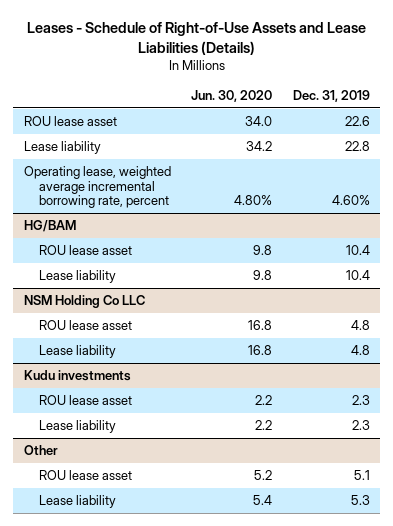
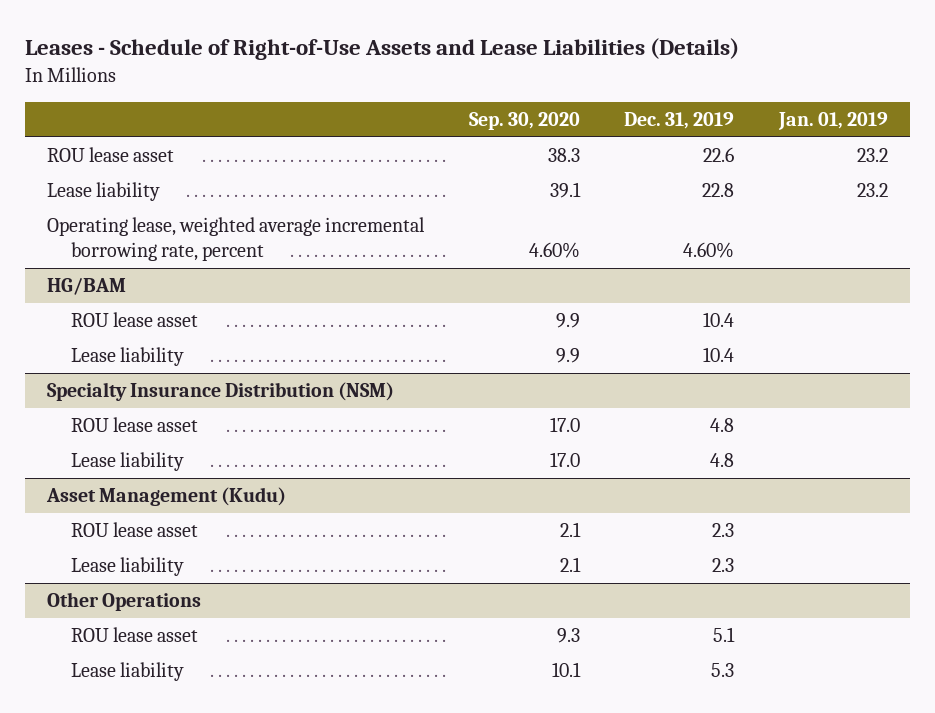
[191,90,273,103] Jun. 30, 2020 -> none
none -> [468,111,580,130] Sep. 30, 2020
none -> [778,111,889,130] Jan. 01, 2019
[23,295,145,309] NSM Holding Co LLC -> [46,382,394,402] Specialty Insurance Distribution (NSM)
[23,370,131,382] Kudu investments -> [45,487,286,507] Asset Management (Kudu)
[23,445,58,456] Other -> [46,592,201,612] Other Operations

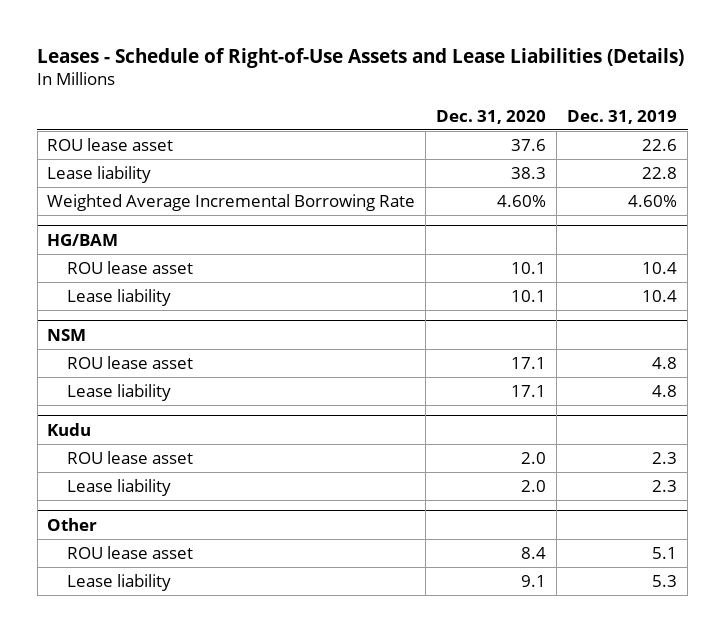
[468,111,580,130] Sep. 30, 2020 -> none
[778,111,889,130] Jan. 01, 2019 -> none
none -> [436,109,547,124] Dec. 31, 2020
[46,217,425,262] Operating lease, weighted average incremental borrowing rate, percent -> [47,193,416,211] Weighted Average Incremental Borrowing Rate
[46,382,394,402] Specialty Insurance Distribution (NSM) -> [47,328,87,341] NSM
[45,487,286,507] Asset Management (Kudu) -> [47,422,92,436] Kudu
[46,592,201,612] Other Operations -> [47,517,98,531] Other

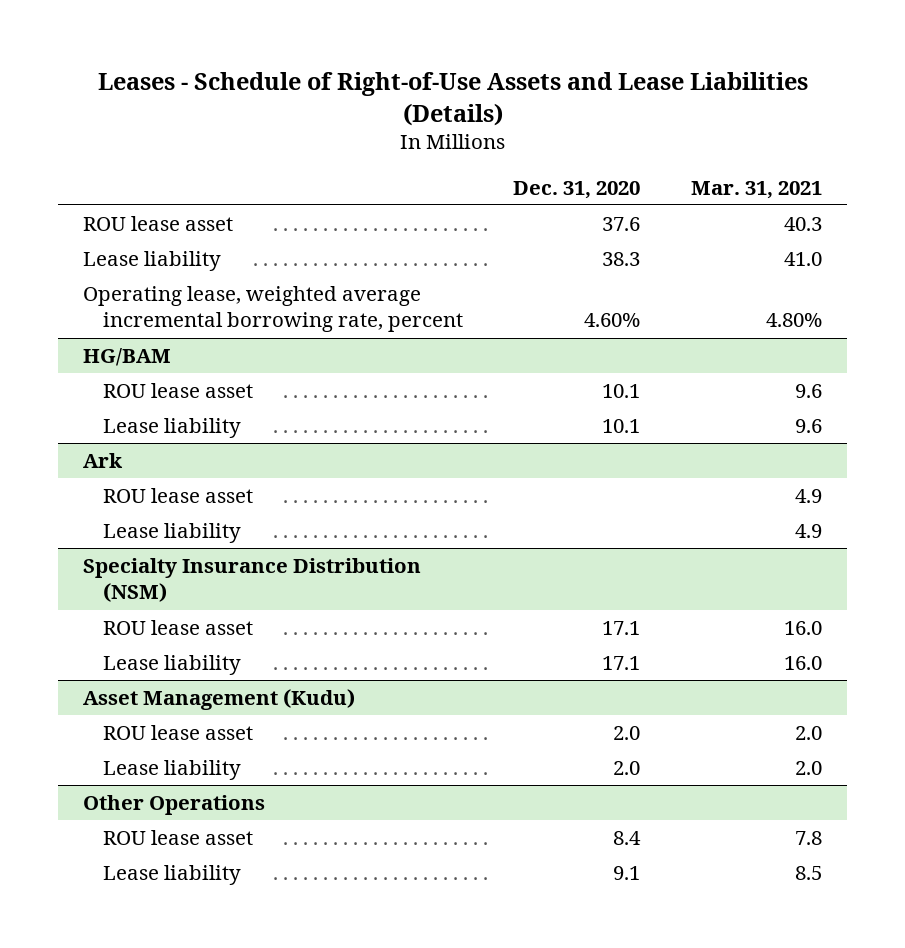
[567,109,678,124] Dec. 31, 2019 -> none
none -> [690,180,822,199] Mar. 31, 2021
[47,193,416,211] Weighted Average Incremental Borrowing Rate -> [83,286,463,333] Operating lease, weighted average incremental borrowing rate, percent
none -> [83,453,124,469] Ark
none -> [102,488,253,504] ROU lease asset
none -> [102,523,241,544] Lease liability
[47,328,87,341] NSM -> [83,558,422,603] Specialty Insurance Distribution (NSM)
[47,422,92,436] Kudu -> [83,689,356,711] Asset Management (Kudu)
[47,517,98,531] Other -> [83,795,266,816] Other Operations

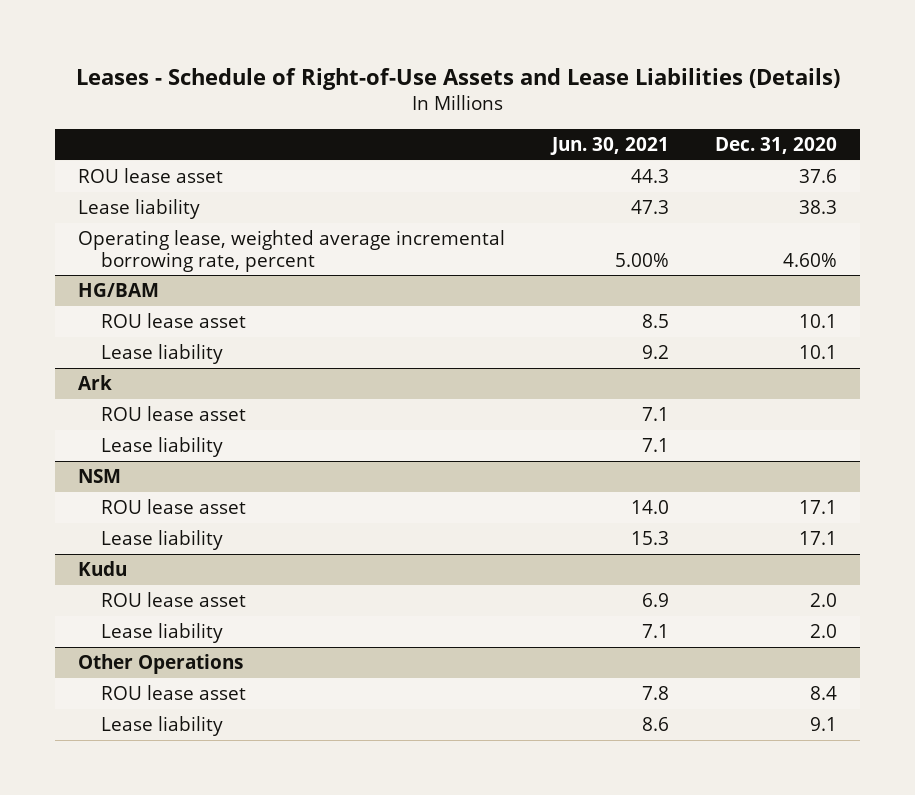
[690,180,822,199] Mar. 31, 2021 -> none
none -> [549,137,669,156] Jun. 30, 2021
[83,558,422,603] Specialty Insurance Distribution (NSM) -> [78,468,122,483] NSM
[83,689,356,711] Asset Management (Kudu) -> [78,560,128,576] Kudu

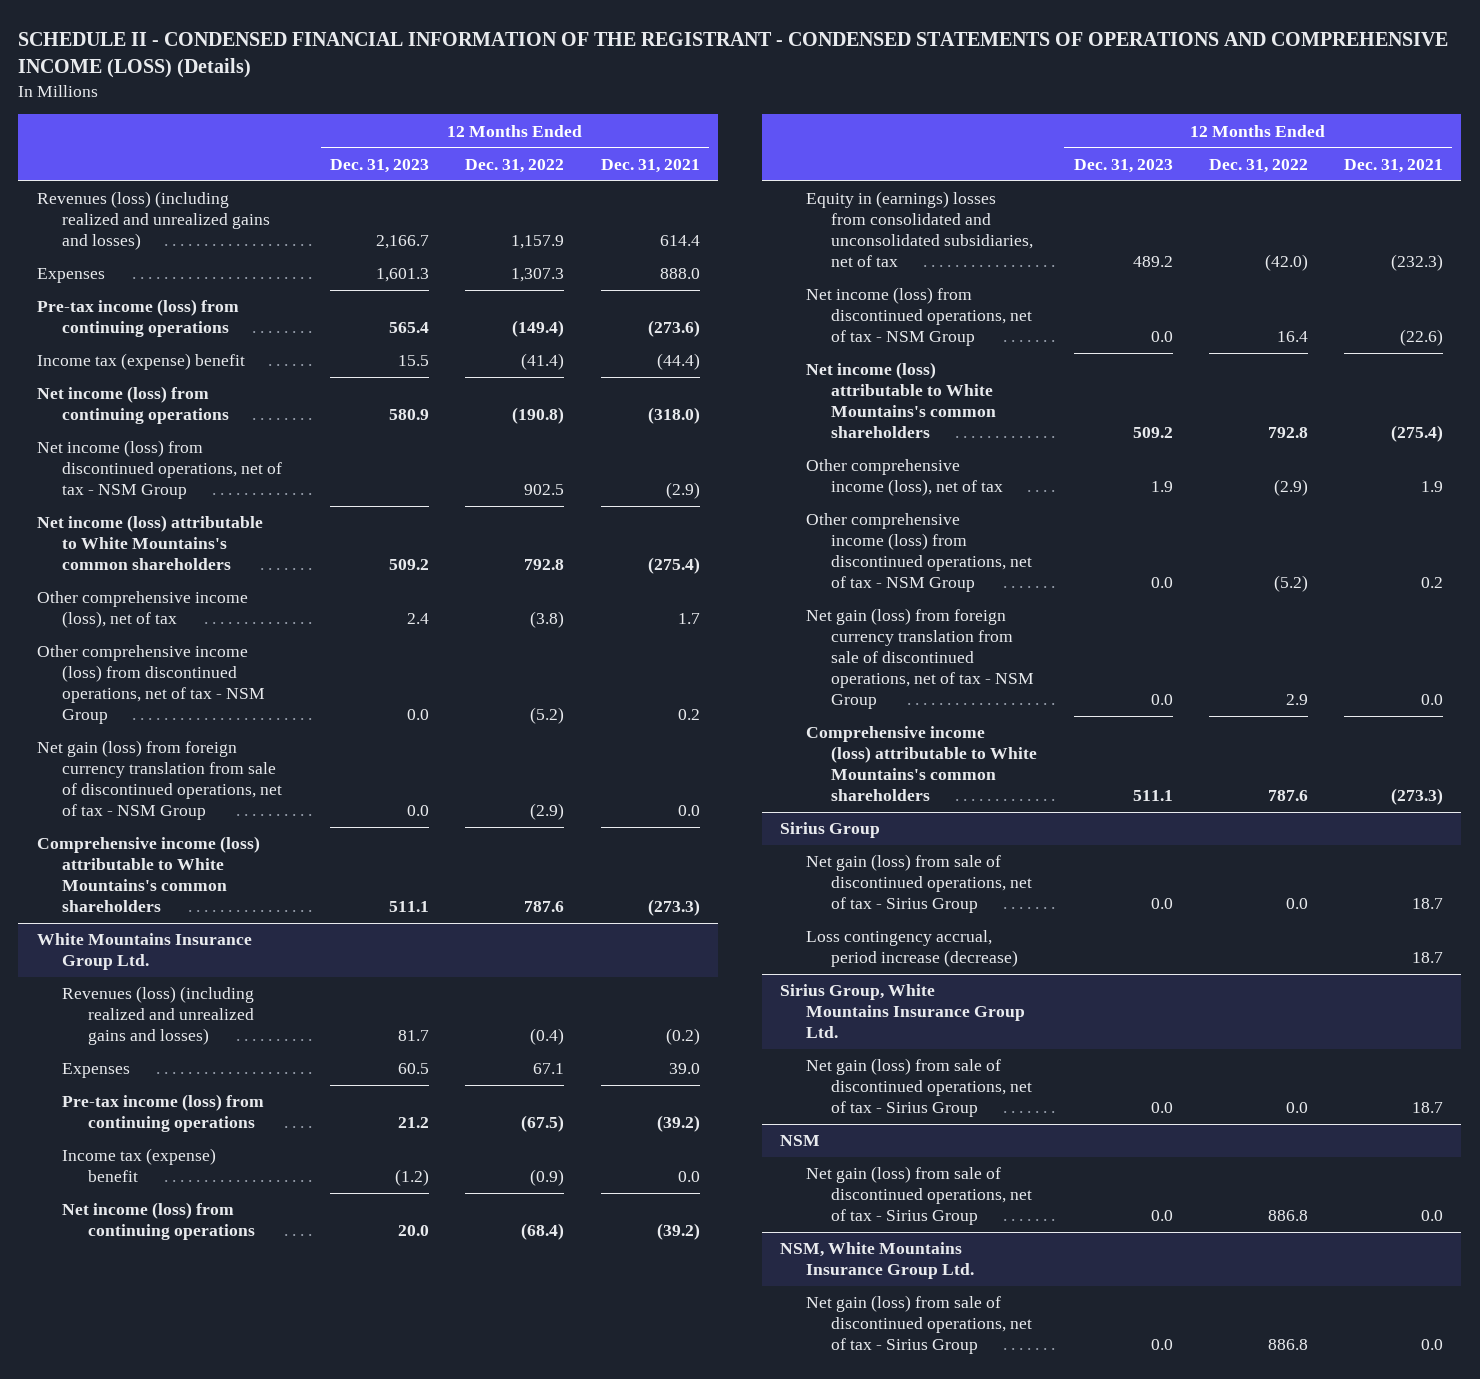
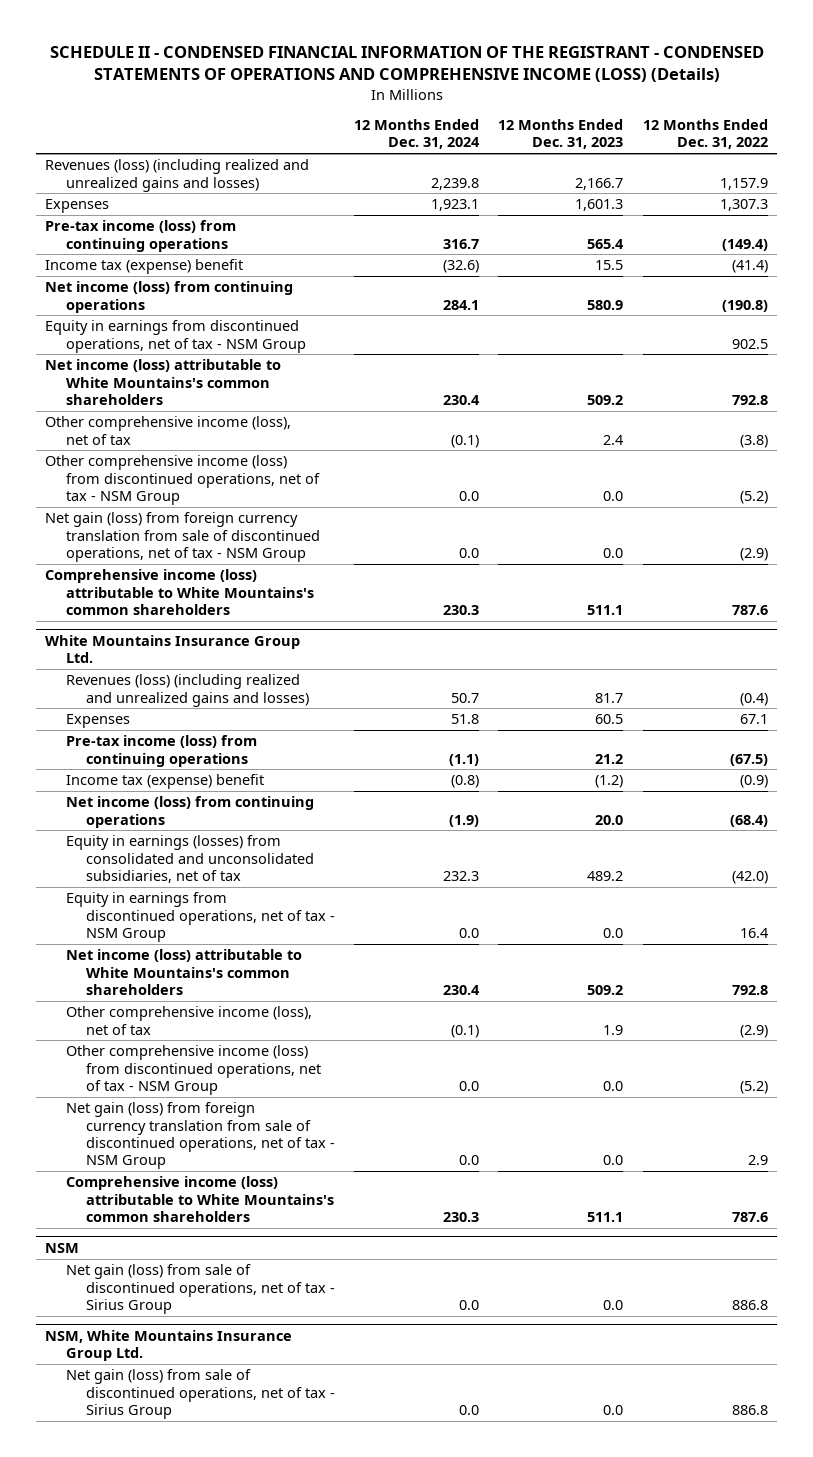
[600,159,700,174] Dec. 31, 2021 -> none
none -> [354,118,481,150] 12 Months Ended Dec. 31, 2024
[36,440,283,499] Net income (loss) from discontinued operations, net of tax - NSM Group -> [45,320,306,353] Equity in earnings from discontinued operations, net of tax - NSM Group
[805,191,1034,267] Equity in (earnings) losses from consolidated and unconsolidated subsidiaries, net of tax -> [65,835,314,883] Equity in earnings (losses) from consolidated and unconsolidated subsidiaries, net of tax
[805,287,1033,346] Net income (loss) from discontinued operations, net of tax - NSM Group -> [65,892,335,942] Equity in earnings from discontinued operations, net of tax - NSM Group
[779,822,880,839] Sirius Group -> none
[805,854,1033,913] Net gain (loss) from sale of discontinued operations, net of tax - Sirius Group -> none
[805,930,1019,968] Loss contingency accrual, period increase (decrease) -> none
[779,984,1025,1038] Sirius Group, White Mountains Insurance Group Ltd. -> none
[805,1058,1033,1117] Net gain (loss) from sale of discontinued operations, net of tax - Sirius Group -> none

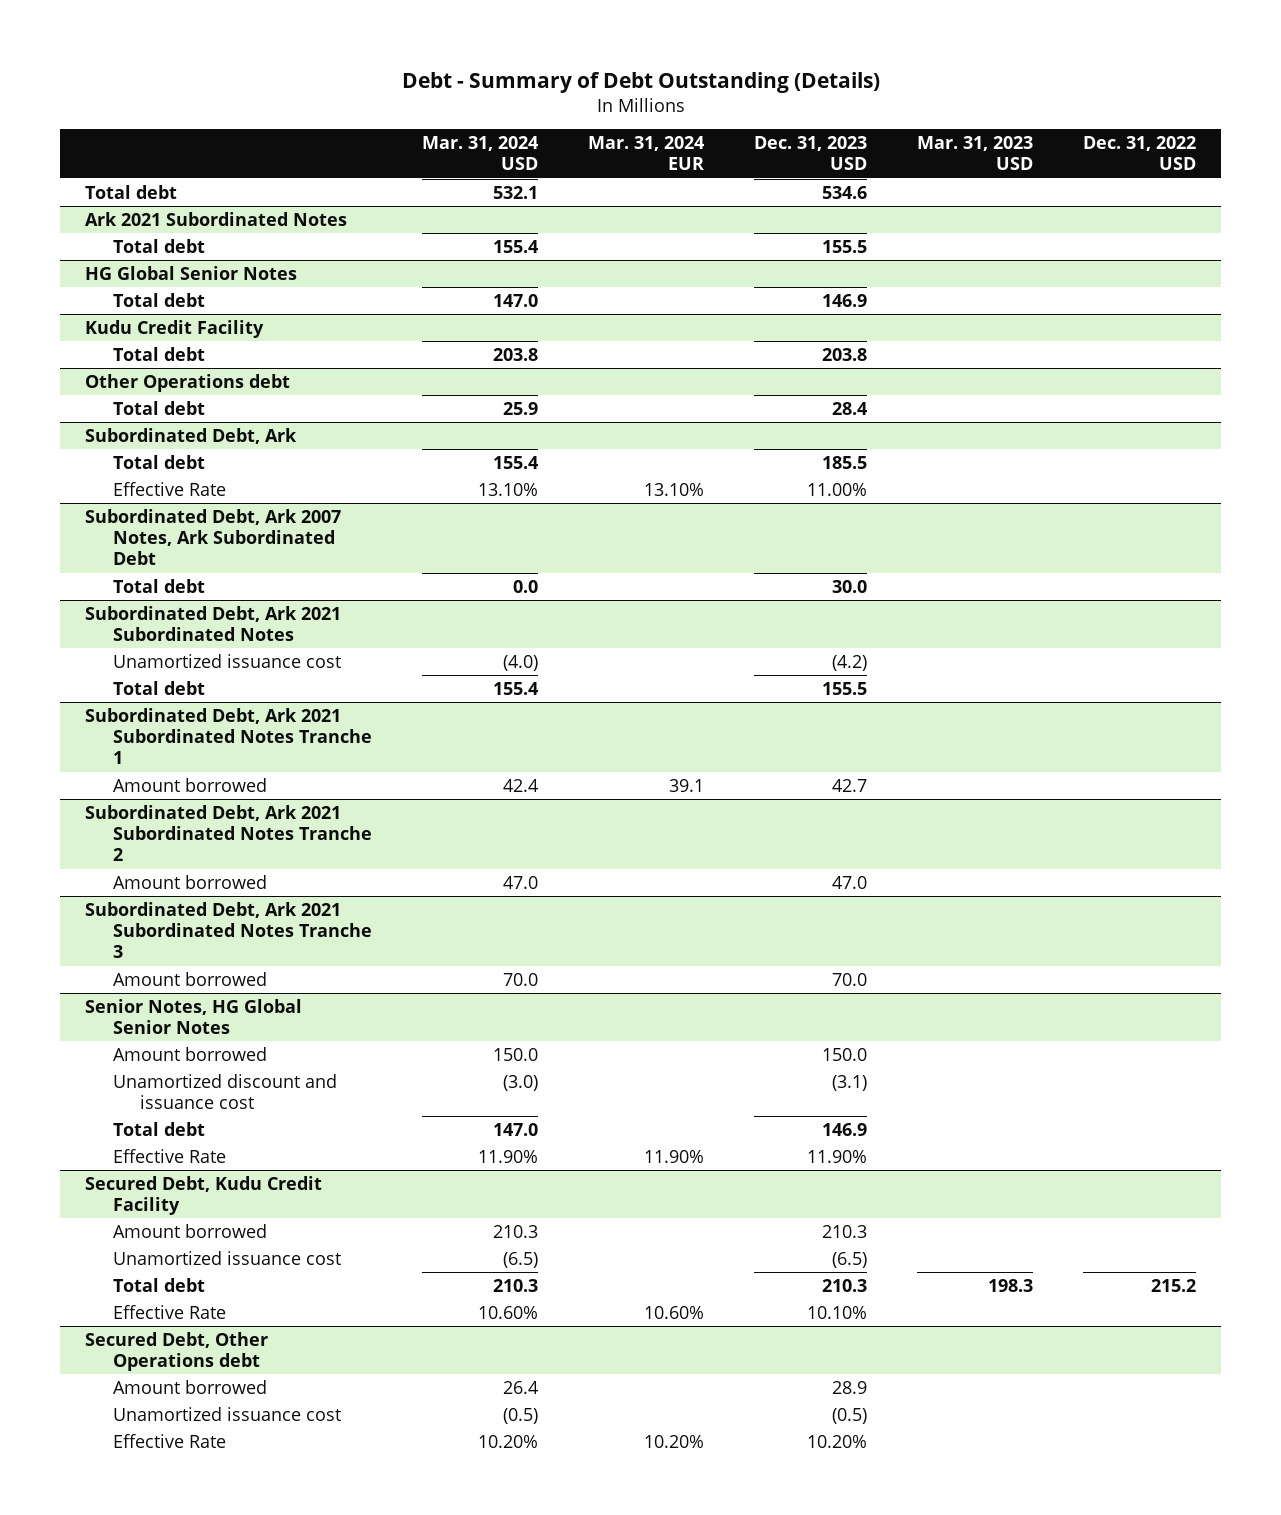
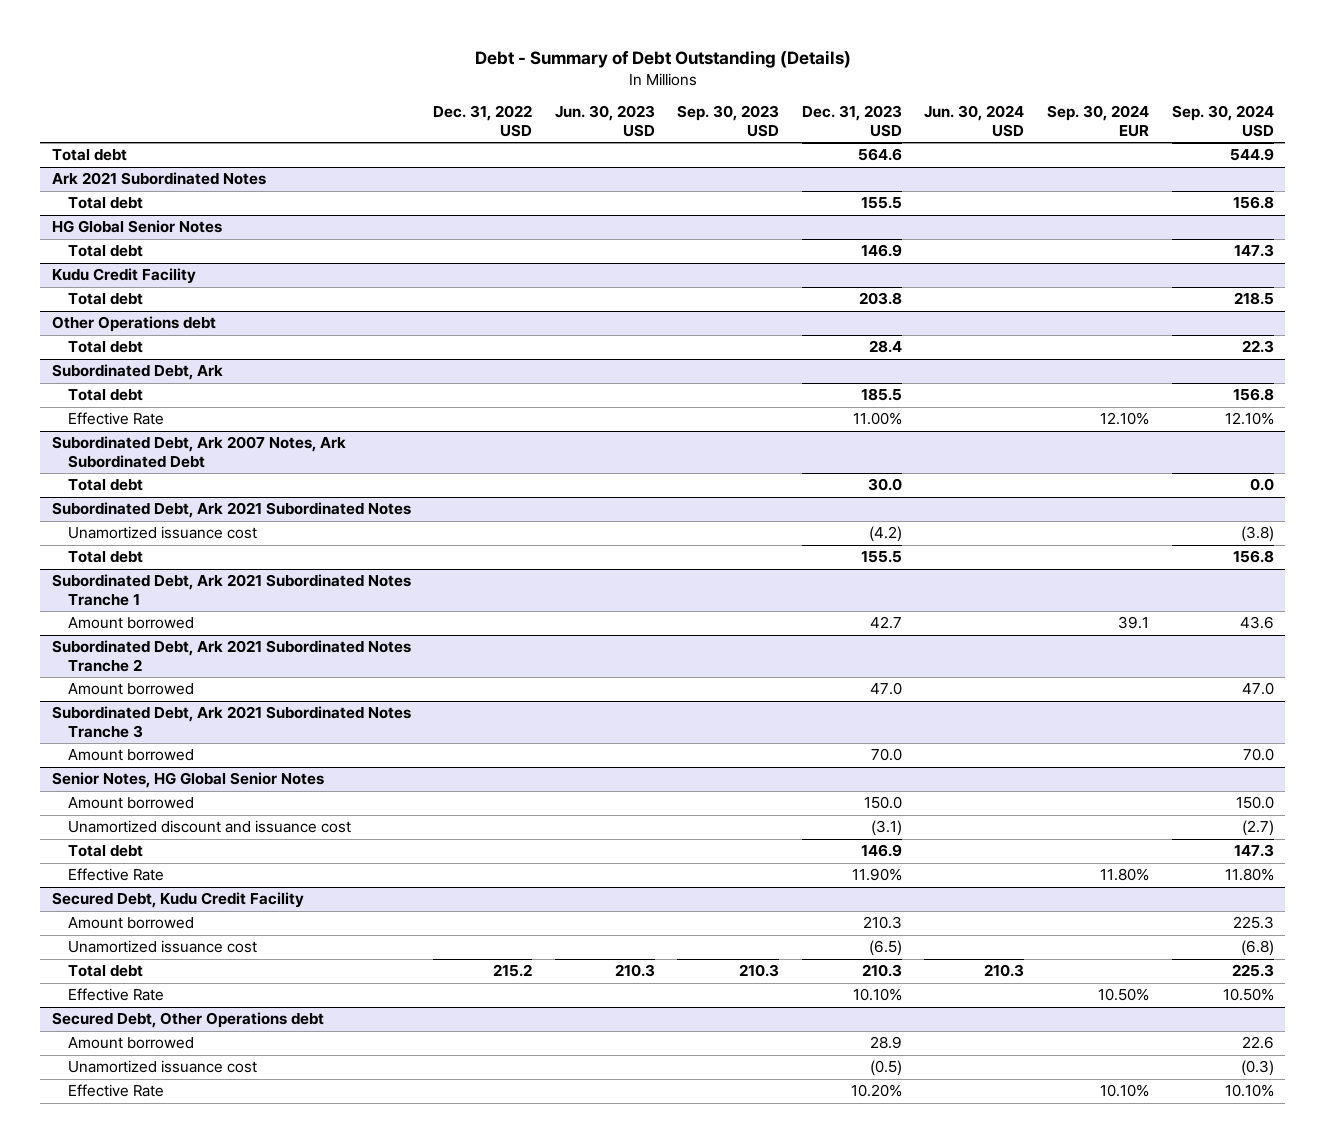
[421,136,538,171] Mar. 31, 2024 USD -> none
[587,136,704,171] Mar. 31, 2024 EUR -> none
[916,136,1033,171] Mar. 31, 2023 USD -> none
none -> [554,105,655,137] Jun. 30, 2023 USD
none -> [677,105,780,137] Sep. 30, 2023 USD
none -> [924,105,1025,137] Jun. 30, 2024 USD
none -> [1046,105,1149,137] Sep. 30, 2024 EUR
none -> [1171,105,1274,137] Sep. 30, 2024 USD
[821,185,867,199] 534.6 -> [857,148,902,162] 564.6

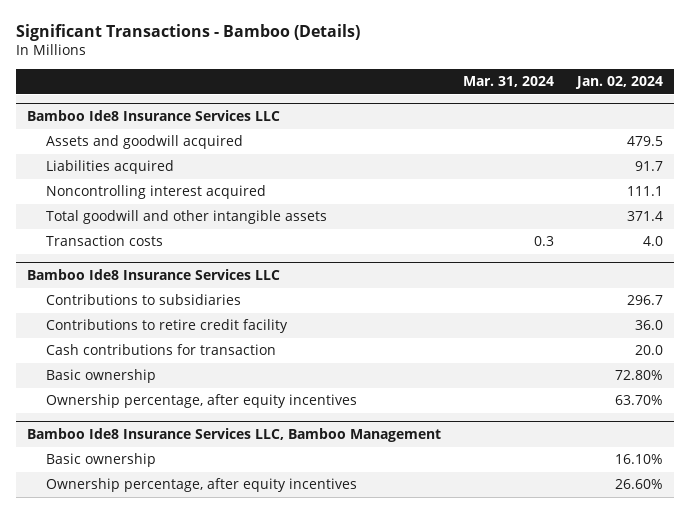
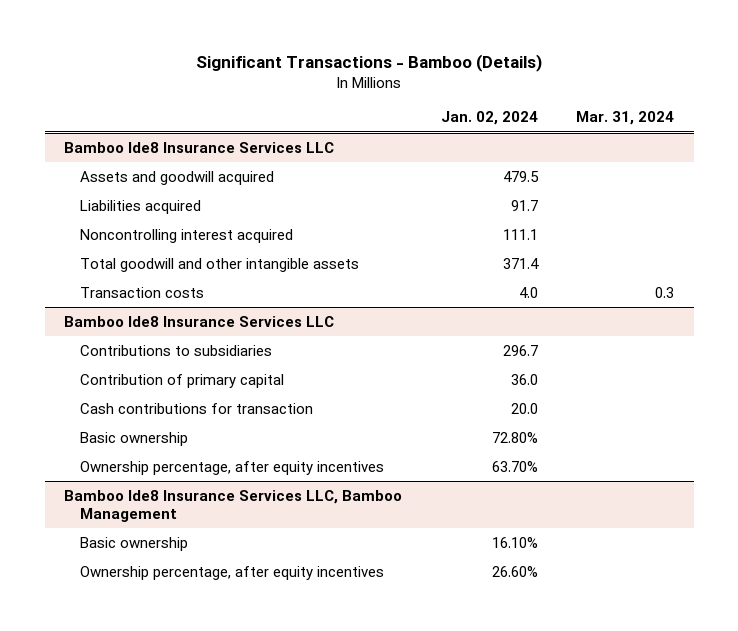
[46,319,289,334] Contributions to retire credit facility -> [80,373,285,388] Contribution of primary capital

